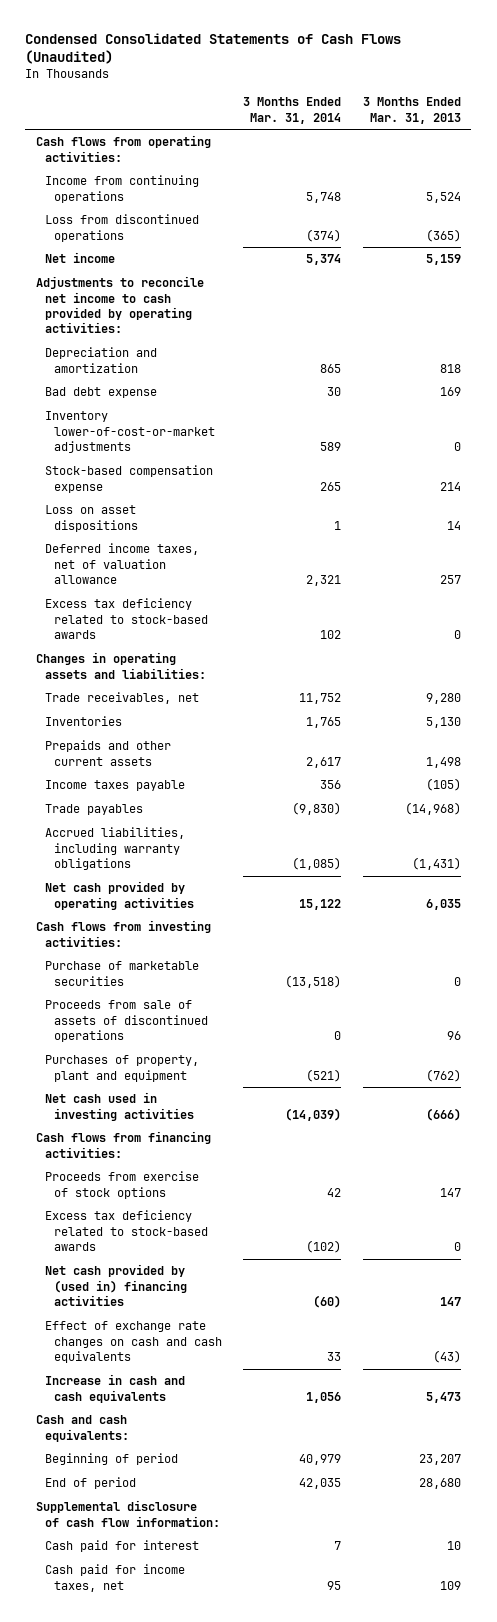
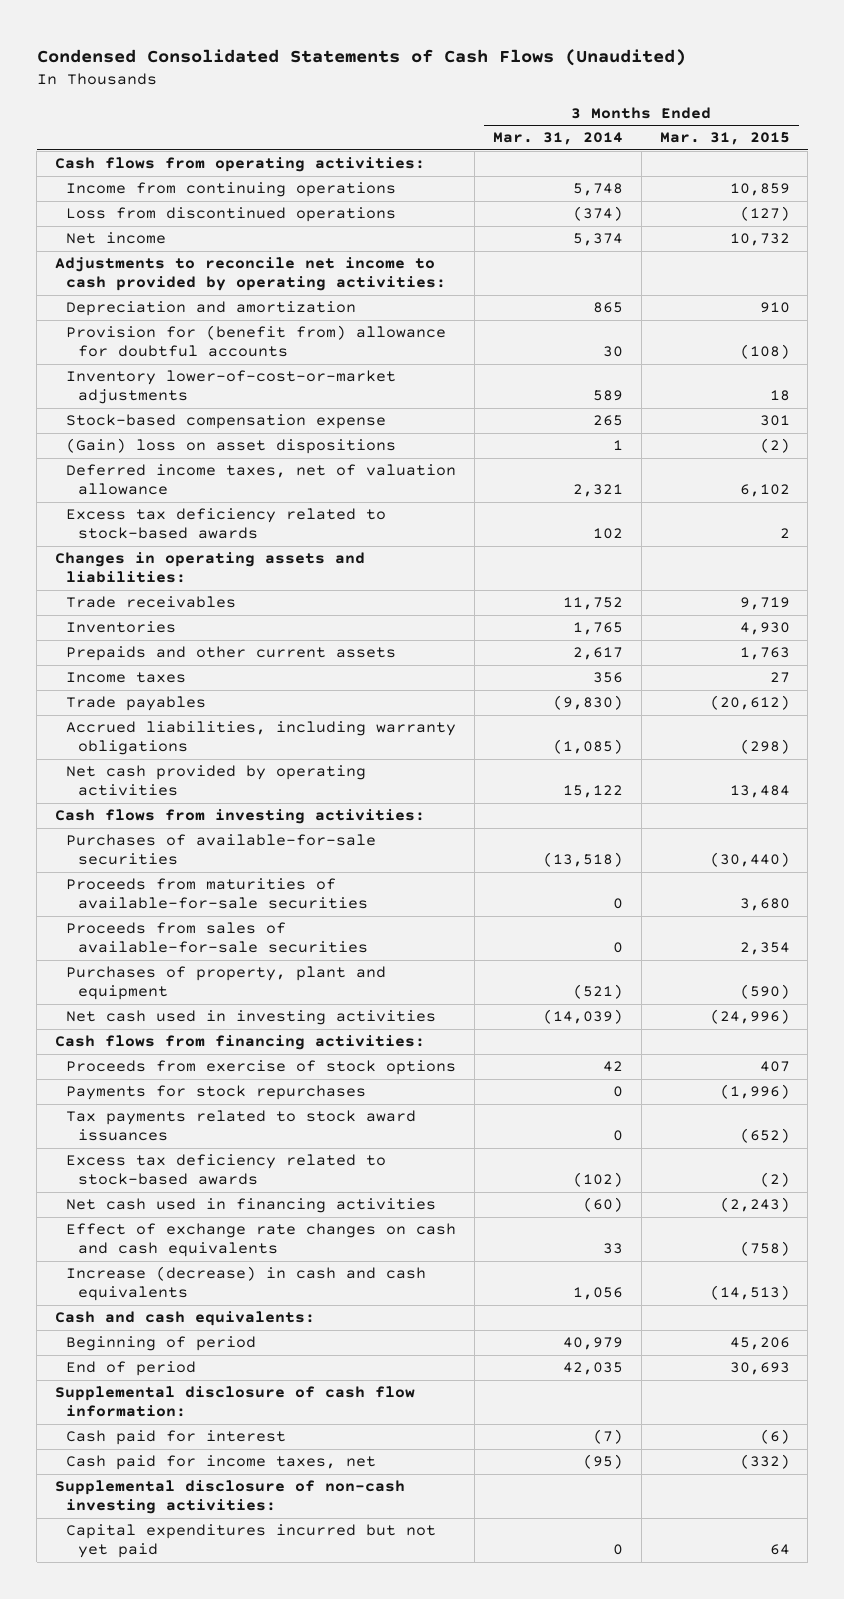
[362,97,461,124] 3 Months Ended Mar. 31, 2013 -> none
none -> [659,132,790,146] Mar. 31, 2015
[45,387,158,399] Bad debt expense -> [66,325,447,358] Provision for (benefit from) allowance for doubtful accounts
[45,505,139,532] Loss on asset dispositions -> [66,438,397,455] (Gain) loss on asset dispositions
[45,692,200,705] Trade receivables, net -> [66,596,237,609] Trade receivables
[45,780,186,792] Income taxes payable -> [66,672,187,684] Income taxes
[45,961,200,986] Purchase of marketable securities -> [66,834,377,866] Purchases of available-for-sale securities
none -> [66,878,368,910] Proceeds from maturities of available-for-sale securities
[45,1000,209,1042] Proceeds from sale of assets of discontinued operations -> [66,922,368,954] Proceeds from sales of available-for-sale securities
none -> [66,1085,367,1101] Payments for stock repurchases
none -> [66,1110,417,1142] Tax payments related to stock award issuances
[45,1264,188,1306] Net cash provided by (used in) financing activities -> [66,1198,437,1214] Net cash used in financing activities
[45,1374,186,1403] Increase in cash and cash equivalents -> [66,1266,427,1302] Increase (decrease) in cash and cash equivalents
[334,1541,342,1551] 7 -> [592,1429,623,1445] (7)
[327,1580,342,1590] 95 -> [582,1454,623,1470] (95)
none -> [54,1480,405,1515] Supplemental disclosure of non-cash investing activities:
none -> [66,1524,437,1559] Capital expenditures incurred but not yet paid

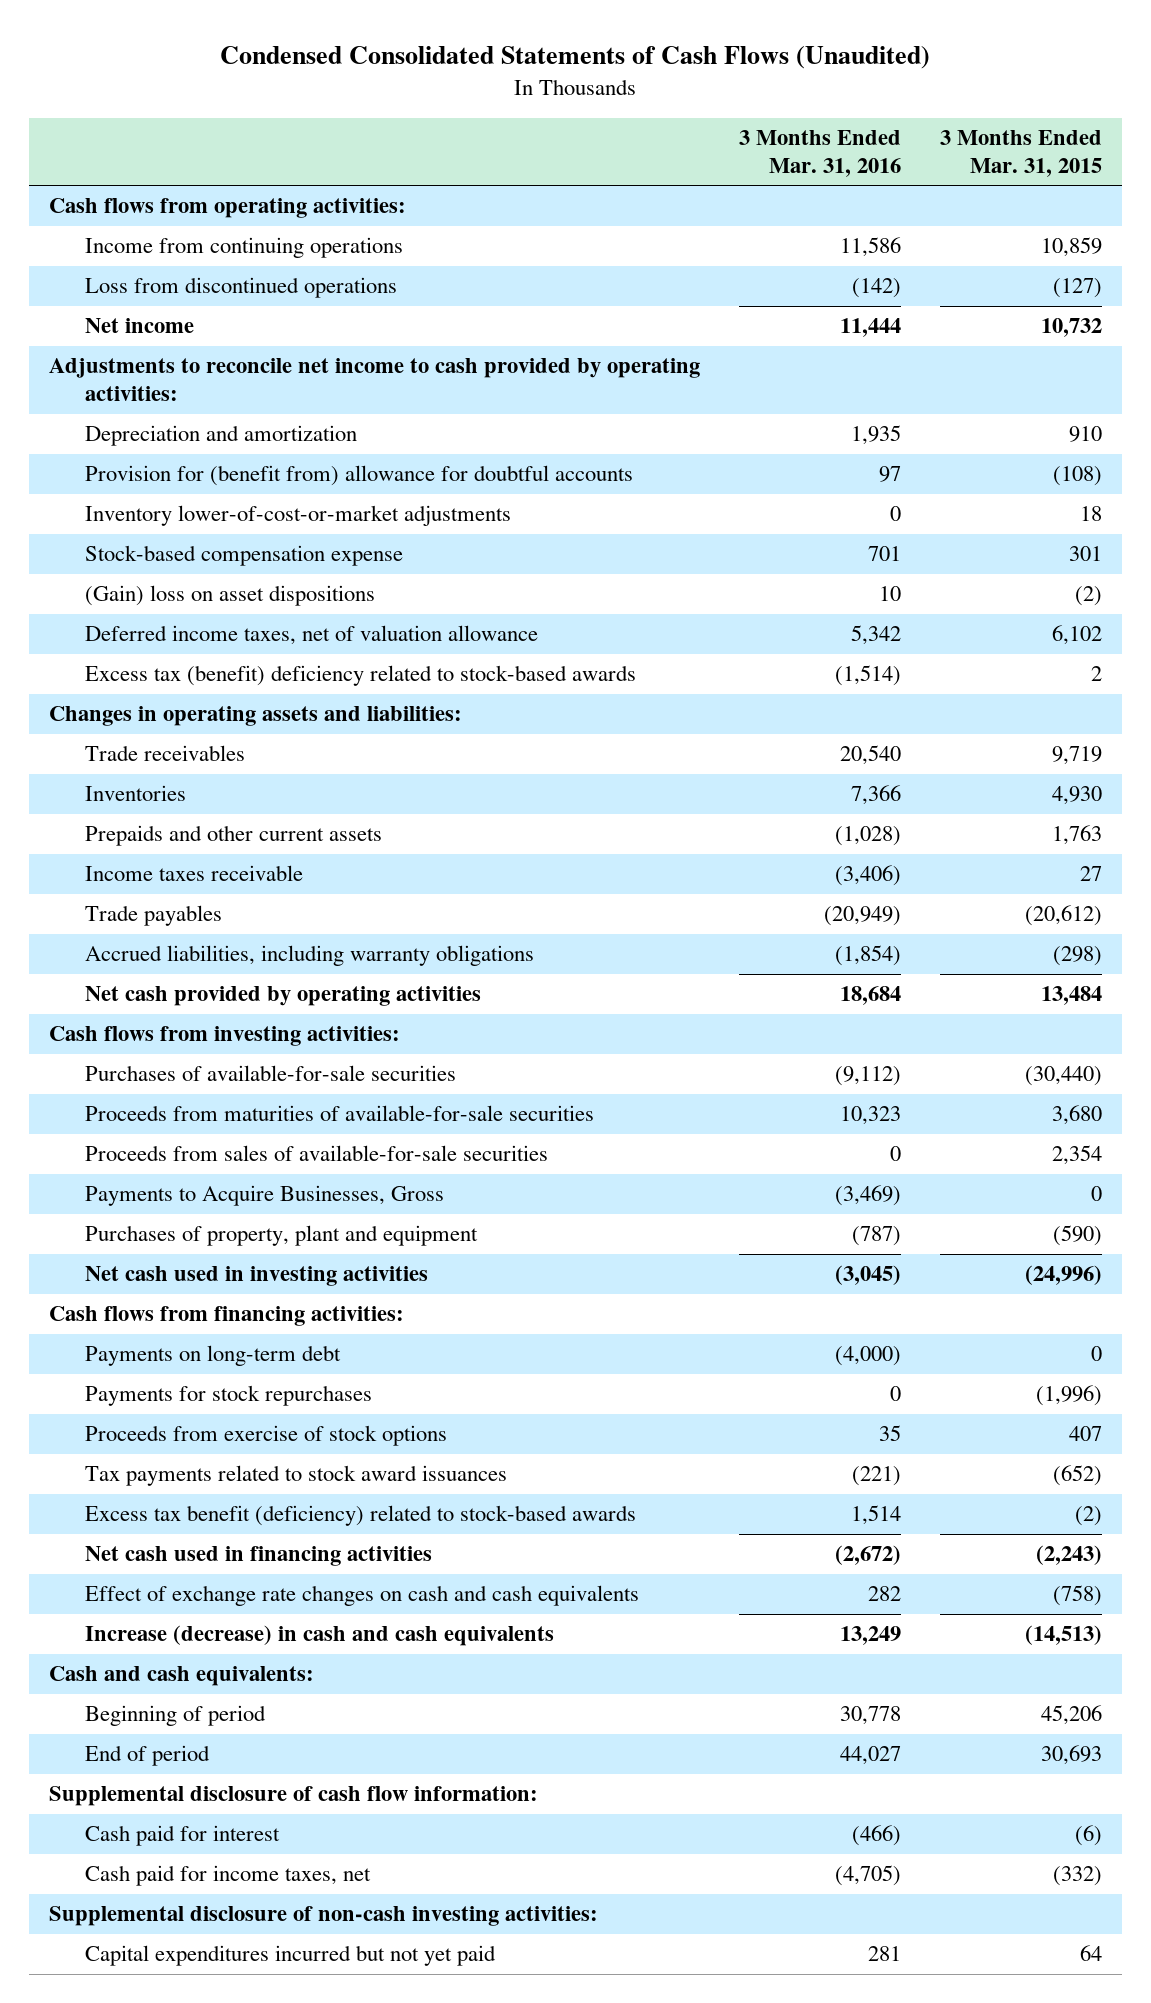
[492,132,623,146] Mar. 31, 2014 -> none
none -> [738,130,901,177] 3 Months Ended Mar. 31, 2016
[66,508,387,540] Excess tax deficiency related to stock-based awards -> [84,665,636,687] Excess tax (benefit) deficiency related to stock-based awards
[66,672,187,684] Income taxes -> [84,865,303,882] Income taxes receivable
none -> [84,1185,444,1207] Payments to Acquire Businesses, Gross
none -> [84,1345,341,1367] Payments on long-term debt
[66,1060,457,1076] Proceeds from exercise of stock options -> [84,1425,447,1447] Proceeds from exercise of stock options
[66,1154,387,1186] Excess tax deficiency related to stock-based awards -> [84,1505,636,1527] Excess tax benefit (deficiency) related to stock-based awards

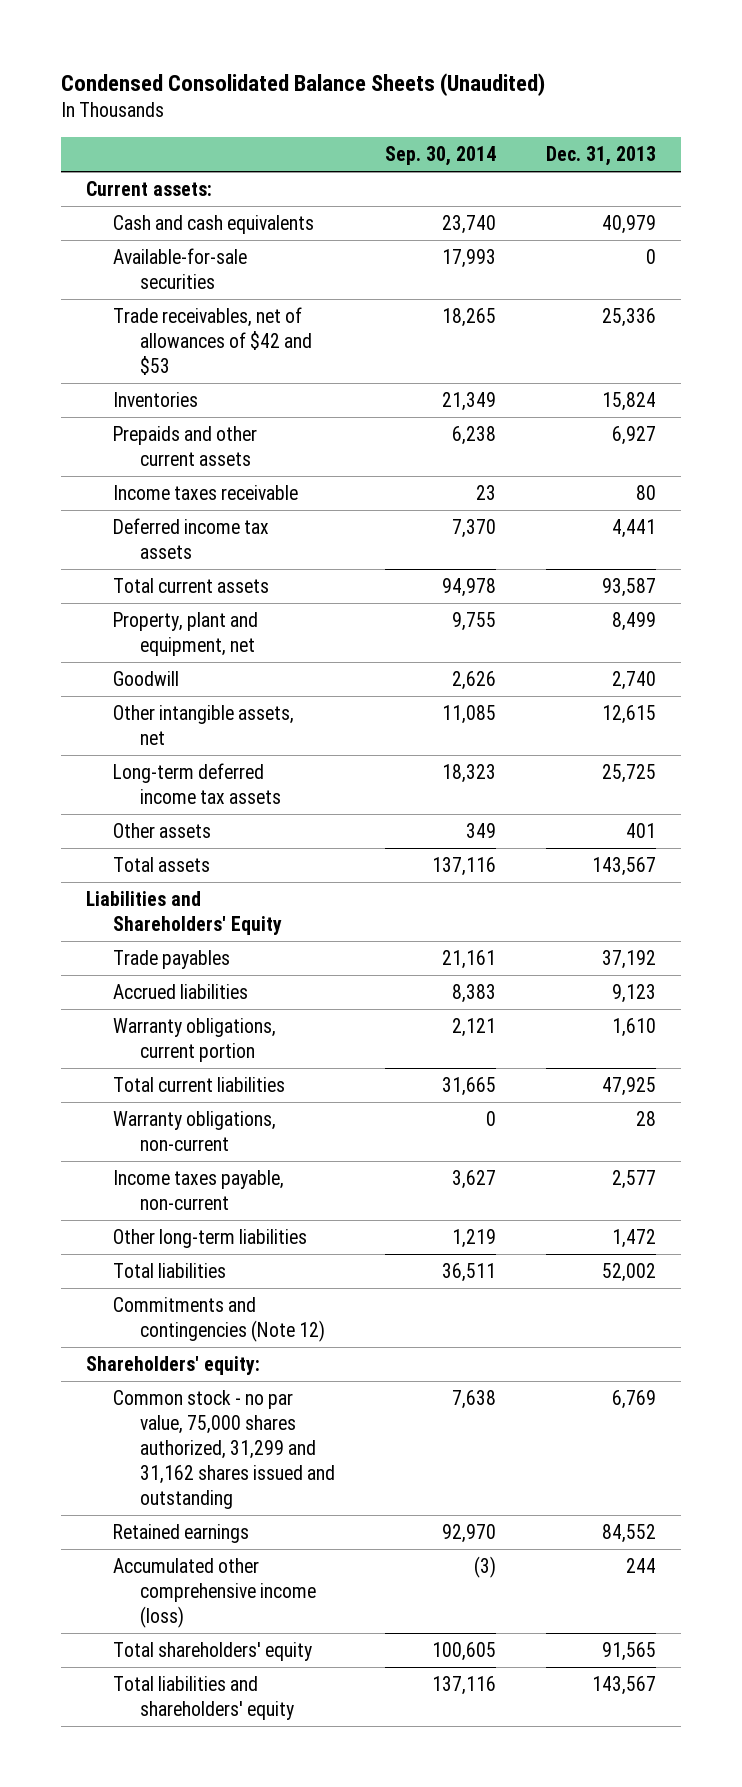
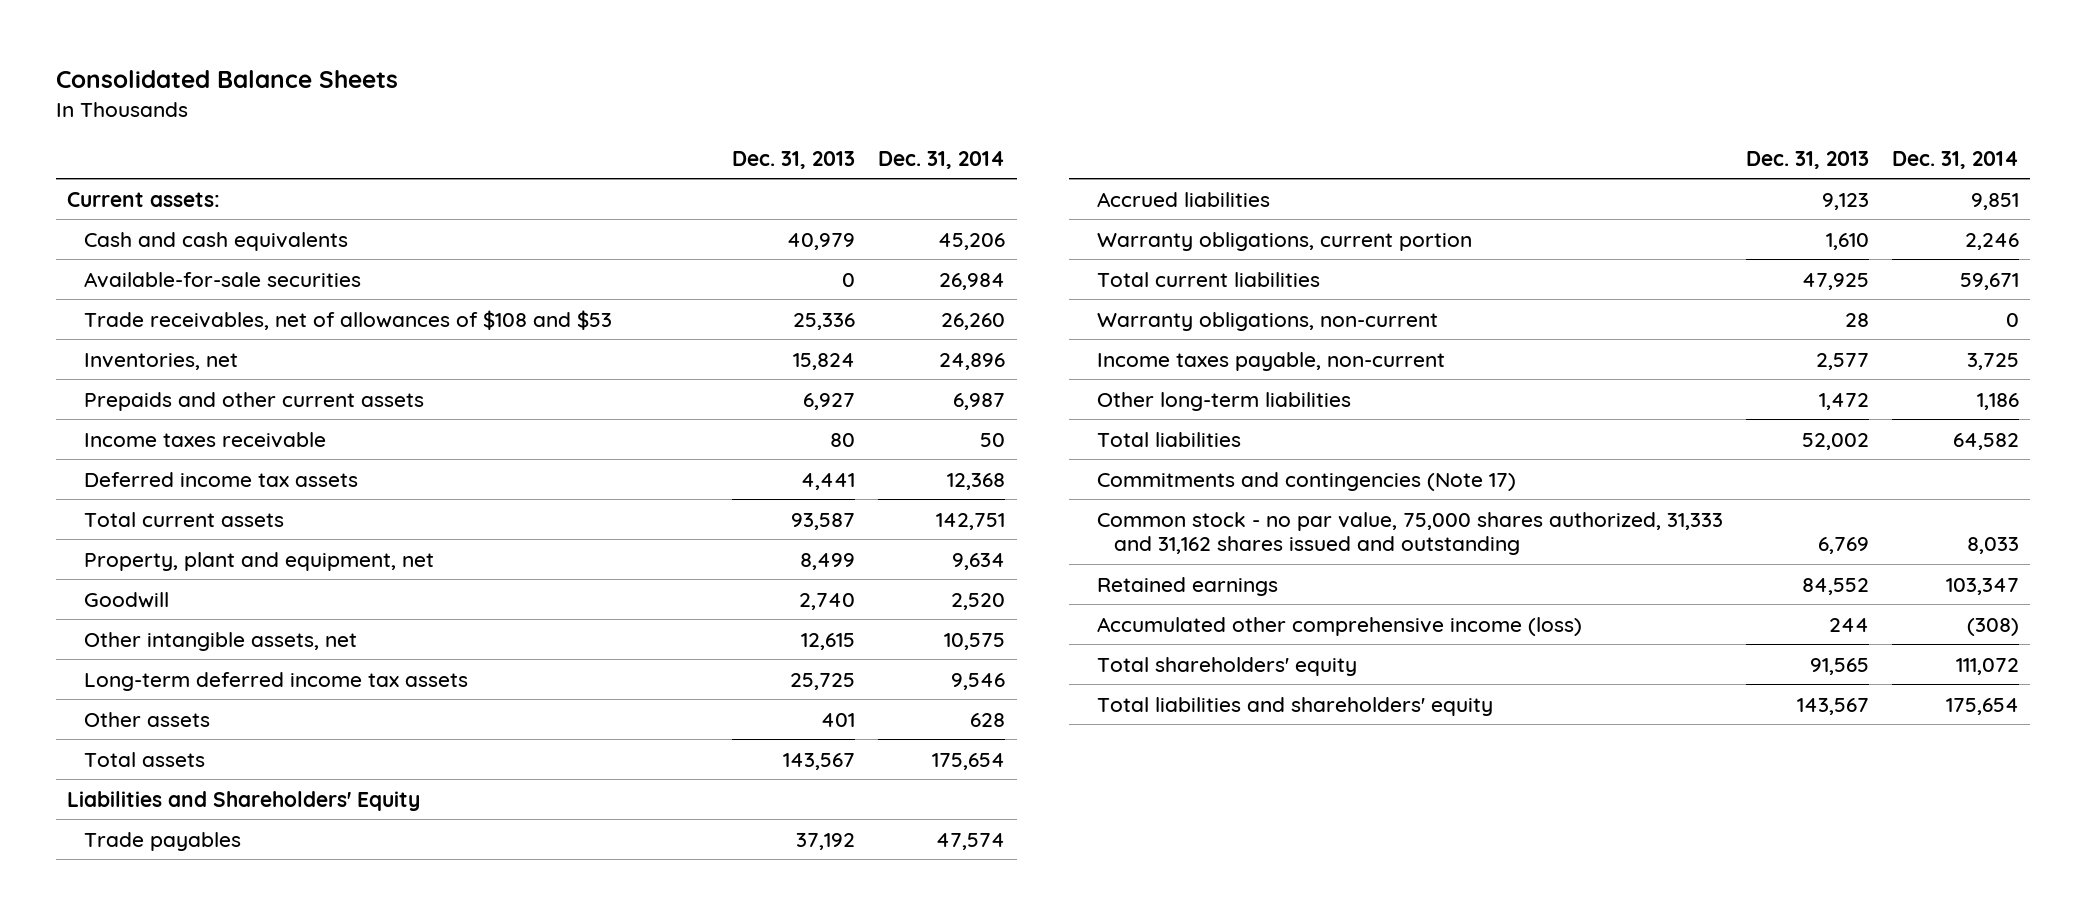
[60,72,545,96] Condensed Consolidated Balance Sheets (Unaudited) -> [55,70,398,89] Consolidated Balance Sheets
[385,145,497,166] Sep. 30, 2014 -> none
none -> [878,150,1006,169] Dec. 31, 2014
[112,307,313,376] Trade receivables, net of allowances of $42 and $53 -> [83,309,612,330] Trade receivables, net of allowances of $108 and $53
[112,392,198,408] Inventories -> [83,352,238,370] Inventories, net
[85,1356,260,1376] Shareholders' equity: -> none
[112,1297,326,1343] Commitments and contingencies (Note 12) -> [1097,471,1517,491] Commitments and contingencies (Note 17)
[112,1390,336,1510] Common stock - no par value, 75,000 shares authorized, 31,299 and 31,162 shares issued and outstanding -> [1097,511,1724,555] Common stock - no par value, 75,000 shares authorized, 31,333 and 31,162 shares issued and outstanding

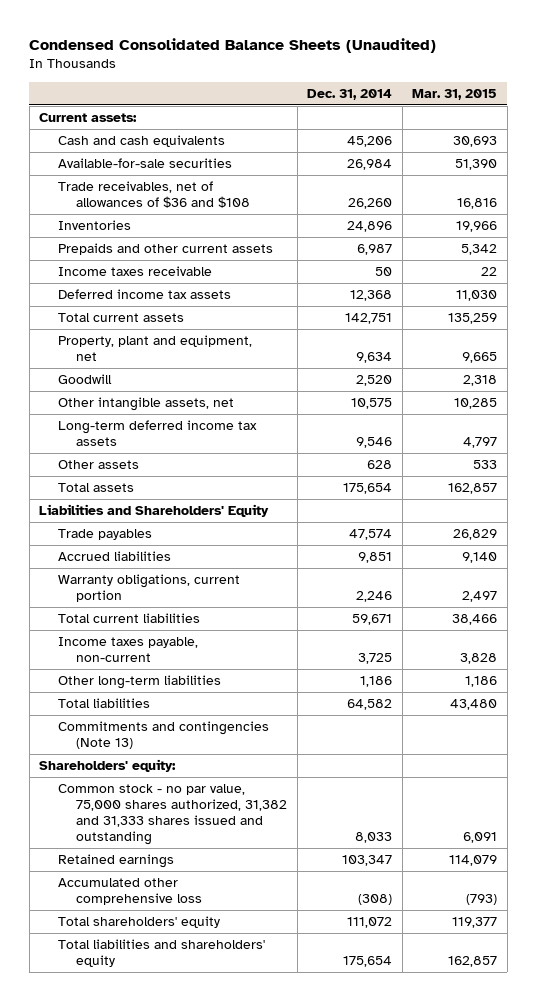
[55,70,398,89] Consolidated Balance Sheets -> [29,38,437,54] Condensed Consolidated Balance Sheets (Unaudited)
[732,150,856,169] Dec. 31, 2013 -> none
none -> [412,89,498,101] Mar. 31, 2015
[83,309,612,330] Trade receivables, net of allowances of $108 and $53 -> [57,181,251,209] Trade receivables, net of allowances of $36 and $108
[83,352,238,370] Inventories, net -> [57,220,131,231] Inventories
[1097,311,1439,331] Warranty obligations, non-current -> none
[1097,471,1517,491] Commitments and contingencies (Note 17) -> [57,721,269,750] Commitments and contingencies (Note 13)
none -> [39,759,177,773] Shareholders' equity:
[1097,511,1724,555] Common stock - no par value, 75,000 shares authorized, 31,333 and 31,162 shares issued and outstanding -> [57,784,288,846] Common stock - no par value, 75,000 shares authorized, 31,382 and 31,333 shares issued and outstanding
[1097,616,1583,636] Accumulated other comprehensive income (loss) -> [57,878,203,906] Accumulated other comprehensive loss

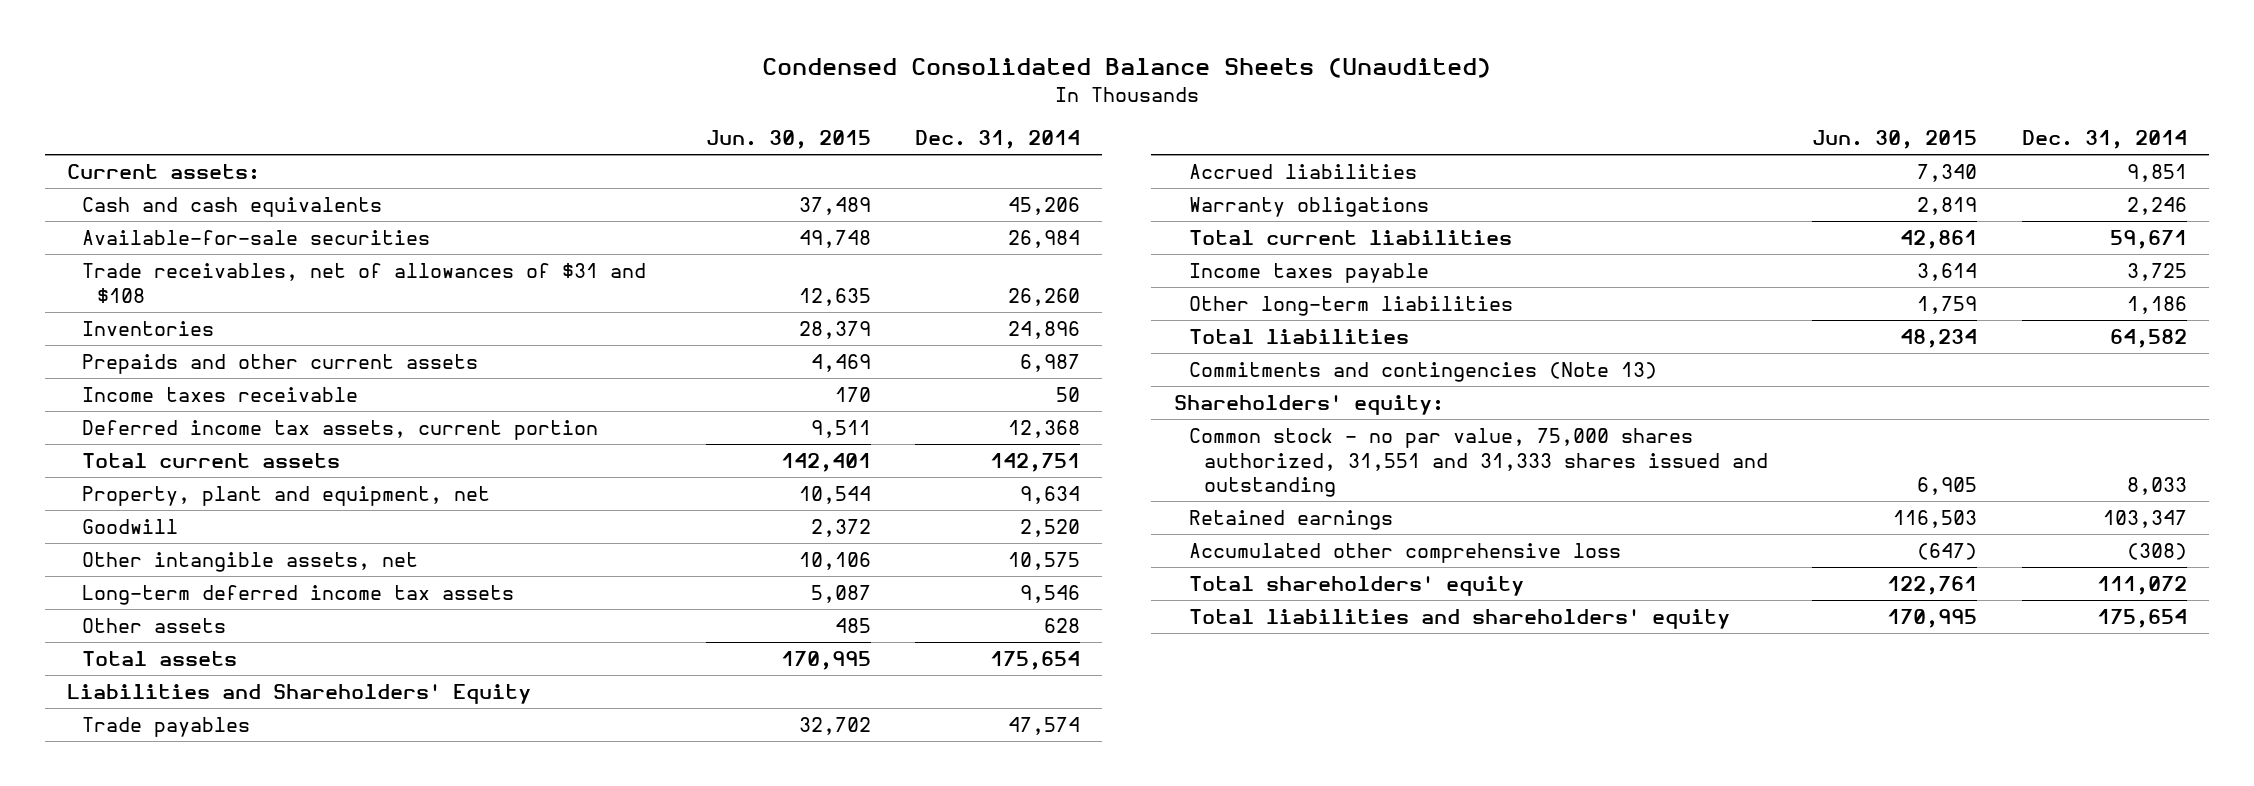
[412,89,498,101] Mar. 31, 2015 -> none
none -> [705,130,871,150] Jun. 30, 2015
[57,181,251,209] Trade receivables, net of allowances of $36 and $108 -> [82,262,647,303] Trade receivables, net of allowances of $31 and $108
[57,289,231,300] Deferred income tax assets -> [82,419,599,440] Deferred income tax assets, current portion
[57,574,240,603] Warranty obligations, current portion -> [1188,196,1429,217] Warranty obligations
[57,637,198,663] Income taxes payable, non-current -> [1188,262,1429,283] Income taxes payable
[57,784,288,846] Common stock - no par value, 75,000 shares authorized, 31,382 and 31,333 shares issued and outstanding -> [1188,427,1769,498] Common stock - no par value, 75,000 shares authorized, 31,551 and 31,333 shares issued and outstanding

